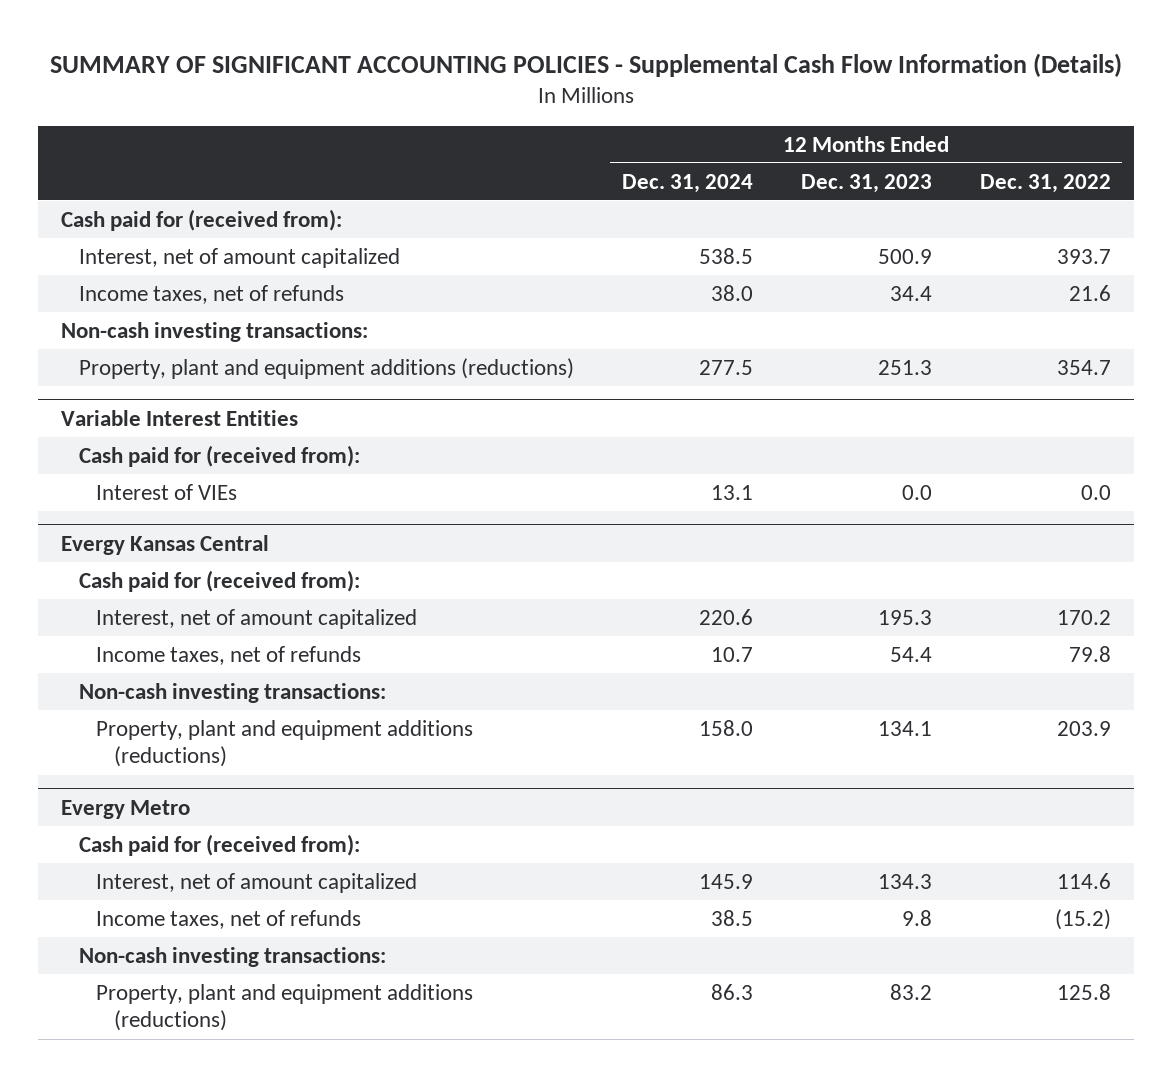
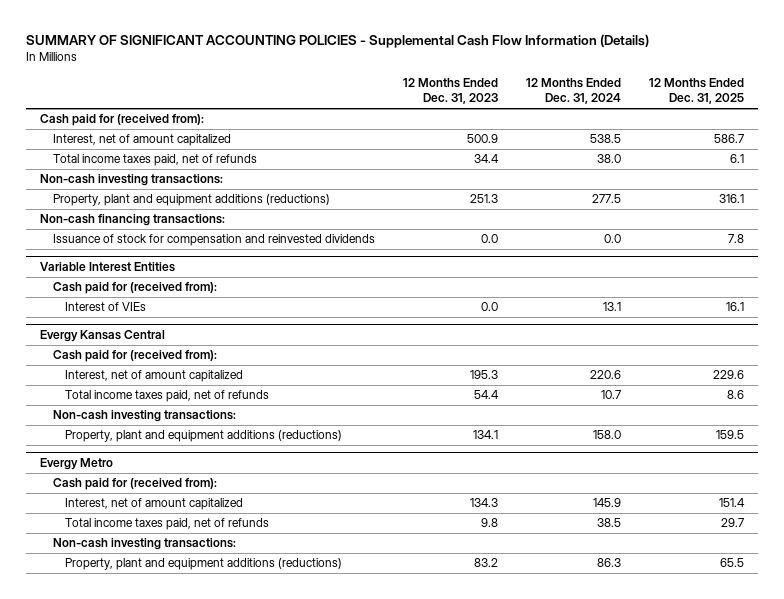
[979,173,1111,193] Dec. 31, 2022 -> none
none -> [648,78,744,105] 12 Months Ended Dec. 31, 2025
[78,284,344,304] Income taxes, net of refunds -> [52,154,257,167] Total income taxes paid, net of refunds
none -> [40,214,226,227] Non-cash financing transactions:
none -> [52,234,375,247] Issuance of stock for compensation and reinvested dividends
[96,645,362,665] Income taxes, net of refunds -> [65,390,270,403] Total income taxes paid, net of refunds
[96,909,362,929] Income taxes, net of refunds -> [65,518,270,531] Total income taxes paid, net of refunds

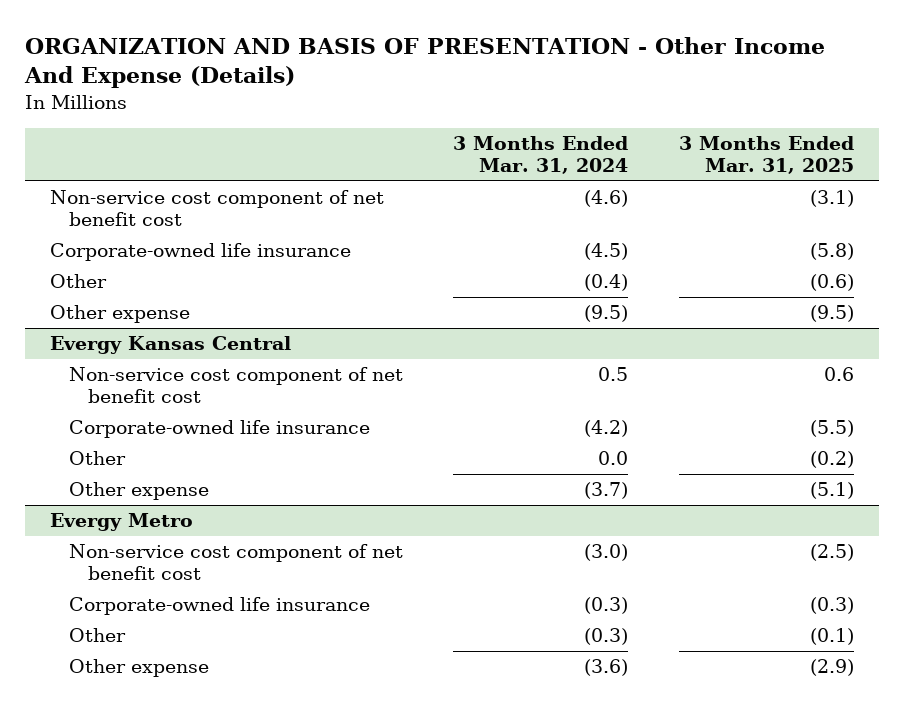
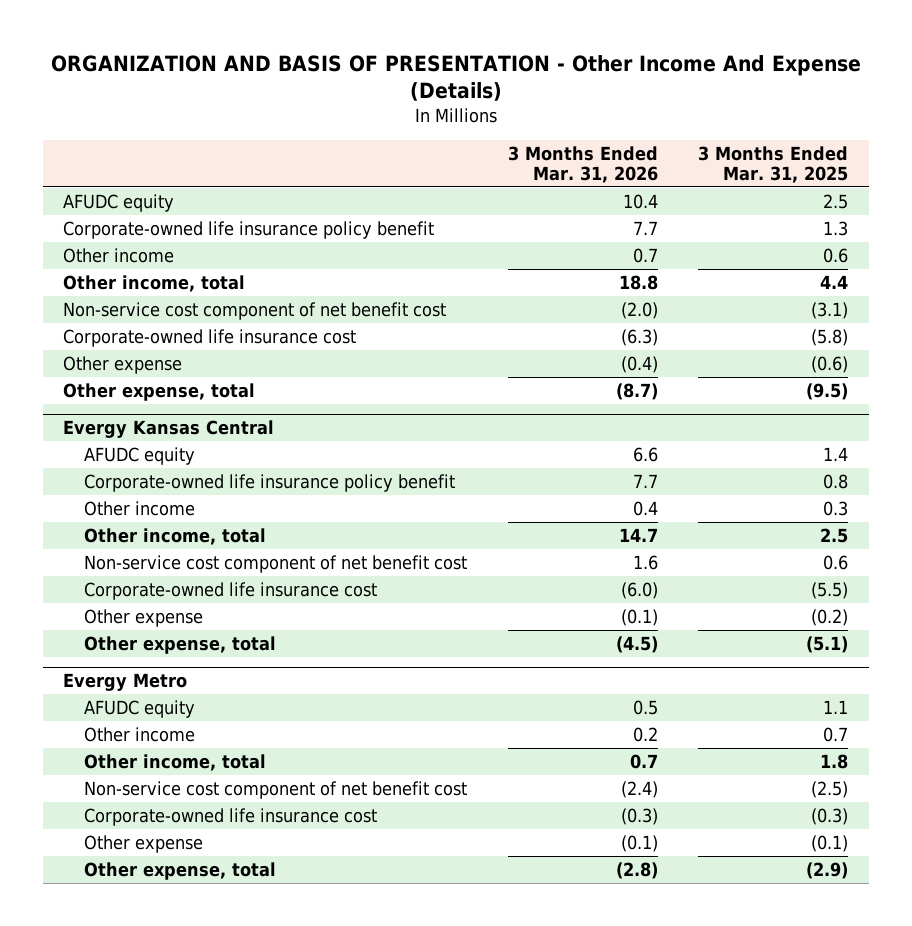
[453,135,629,175] 3 Months Ended Mar. 31, 2024 -> none
none -> [507,145,658,184] 3 Months Ended Mar. 31, 2026
none -> [63,193,175,212] AFUDC equity
none -> [63,220,435,239] Corporate-owned life insurance policy benefit
none -> [63,247,175,263] Other income
none -> [63,274,246,292] Other income, total
[49,243,351,262] Corporate-owned life insurance -> [63,328,357,347] Corporate-owned life insurance cost
[49,274,107,289] Other -> [63,355,183,374] Other expense
[49,305,190,324] Other expense -> [63,382,256,401] Other expense, total
none -> [84,446,196,465] AFUDC equity
none -> [84,473,456,492] Corporate-owned life insurance policy benefit
none -> [84,500,196,516] Other income
none -> [84,527,267,545] Other income, total
[68,420,370,439] Corporate-owned life insurance -> [84,581,378,600] Corporate-owned life insurance cost
[68,451,126,466] Other -> [84,608,204,627] Other expense
[68,482,209,501] Other expense -> [84,635,277,654] Other expense, total
none -> [84,699,196,718] AFUDC equity
none -> [84,726,196,742] Other income
none -> [84,753,267,771] Other income, total
[68,597,370,616] Corporate-owned life insurance -> [84,807,378,826] Corporate-owned life insurance cost
[68,628,126,643] Other -> [84,834,204,853] Other expense
[68,659,209,678] Other expense -> [84,861,277,880] Other expense, total

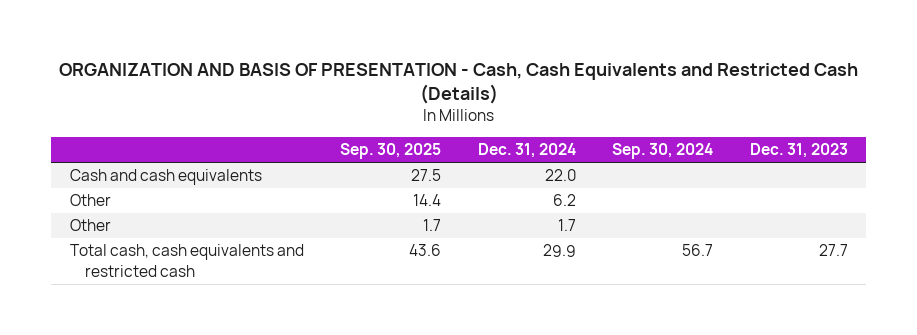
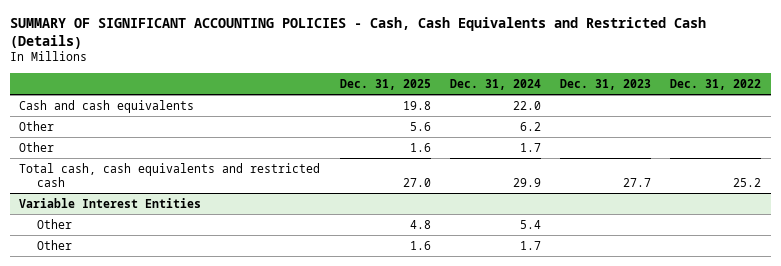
[58,62,858,105] ORGANIZATION AND BASIS OF PRESENTATION - Cash, Cash Equivalents and Restricted Cash (Details) -> [9,16,706,49] SUMMARY OF SIGNIFICANT ACCOUNTING POLICIES - Cash, Cash Equivalents and Restricted Cash (Details)
[340,143,442,160] Sep. 30, 2025 -> none
[612,143,714,160] Sep. 30, 2024 -> none
none -> [339,78,431,90] Dec. 31, 2025
none -> [670,78,762,90] Dec. 31, 2022
none -> [19,197,202,208] Variable Interest Entities
none -> [37,218,73,229] Other
none -> [37,239,73,250] Other

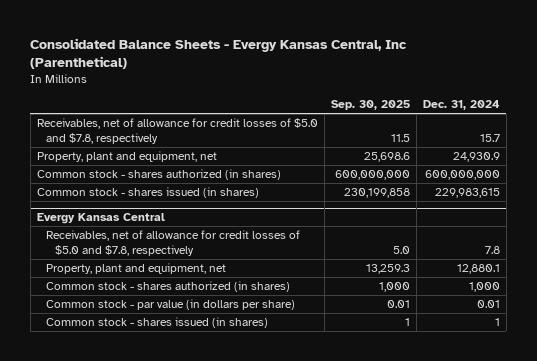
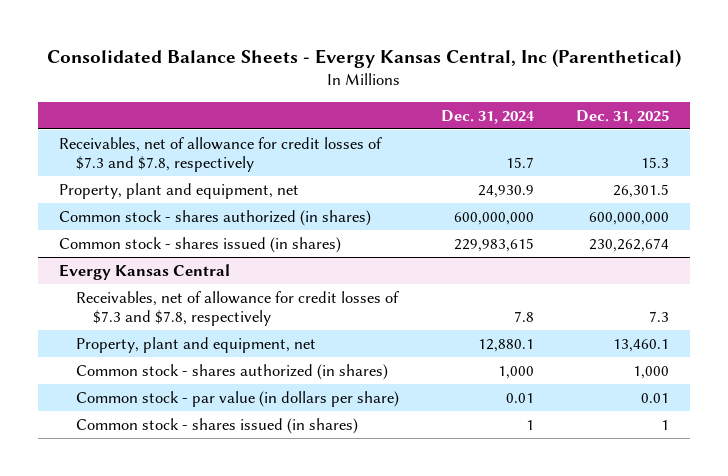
[330,100,410,111] Sep. 30, 2025 -> none
none -> [576,109,670,124] Dec. 31, 2025
[36,118,318,144] Receivables, net of allowance for credit losses of $5.0 and $7.8, respectively -> [58,136,382,173] Receivables, net of allowance for credit losses of $7.3 and $7.8, respectively
[45,230,300,256] Receivables, net of allowance for credit losses of $5.0 and $7.8, respectively -> [75,290,399,327] Receivables, net of allowance for credit losses of $7.3 and $7.8, respectively

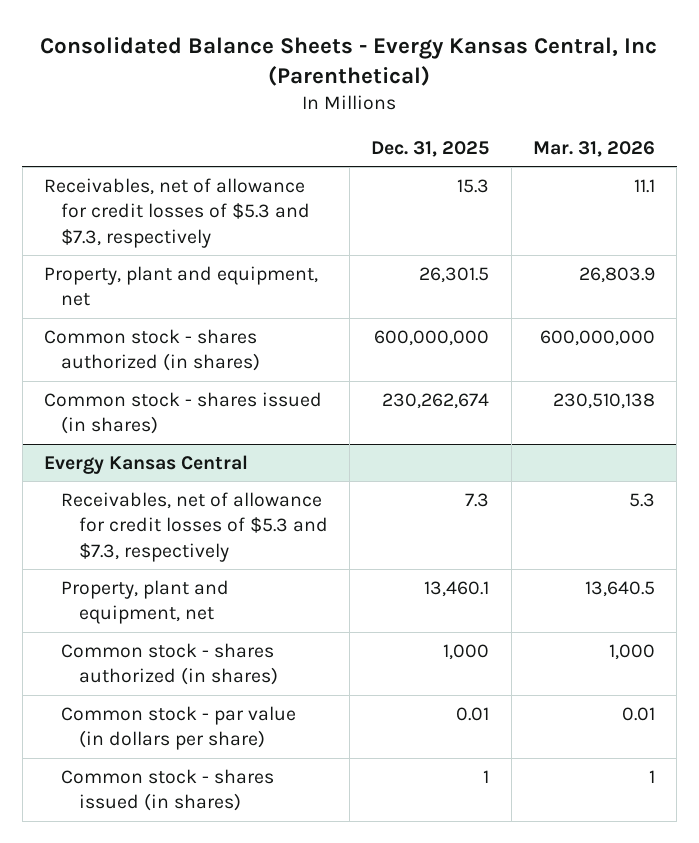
[441,109,536,124] Dec. 31, 2024 -> none
none -> [532,140,655,157] Mar. 31, 2026
[58,136,382,173] Receivables, net of allowance for credit losses of $7.3 and $7.8, respectively -> [43,177,311,248] Receivables, net of allowance for credit losses of $5.3 and $7.3, respectively
[75,290,399,327] Receivables, net of allowance for credit losses of $7.3 and $7.8, respectively -> [61,491,328,562] Receivables, net of allowance for credit losses of $5.3 and $7.3, respectively

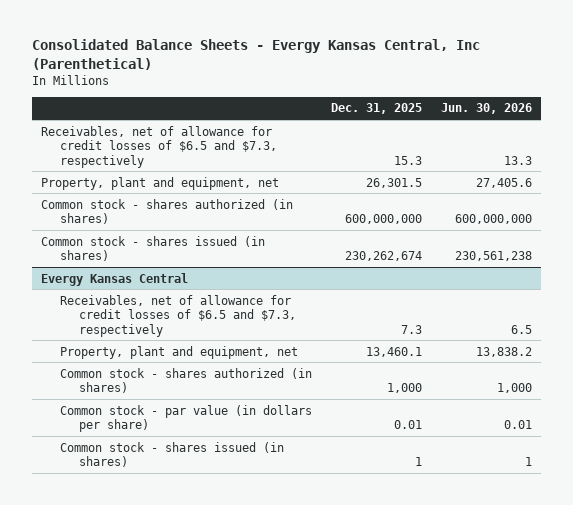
[532,140,655,157] Mar. 31, 2026 -> none
none -> [440,103,532,115] Jun. 30, 2026
[43,177,311,248] Receivables, net of allowance for credit losses of $5.3 and $7.3, respectively -> [40,125,277,168] Receivables, net of allowance for credit losses of $6.5 and $7.3, respectively
[61,491,328,562] Receivables, net of allowance for credit losses of $5.3 and $7.3, respectively -> [59,294,296,337] Receivables, net of allowance for credit losses of $6.5 and $7.3, respectively

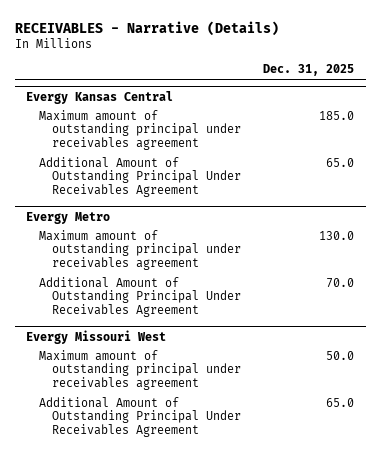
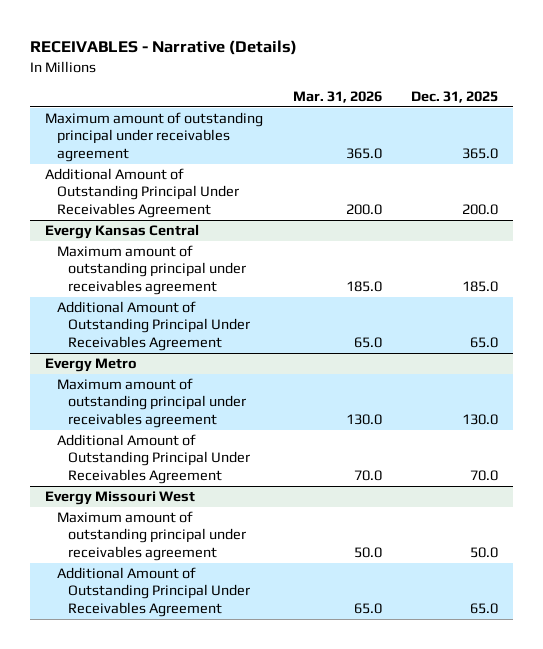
none -> [292,90,382,103] Mar. 31, 2026
none -> [44,112,263,162] Maximum amount of outstanding principal under receivables agreement
none -> [44,168,239,218] Additional Amount of Outstanding Principal Under Receivables Agreement

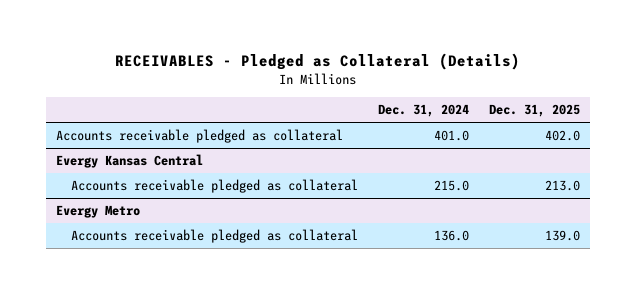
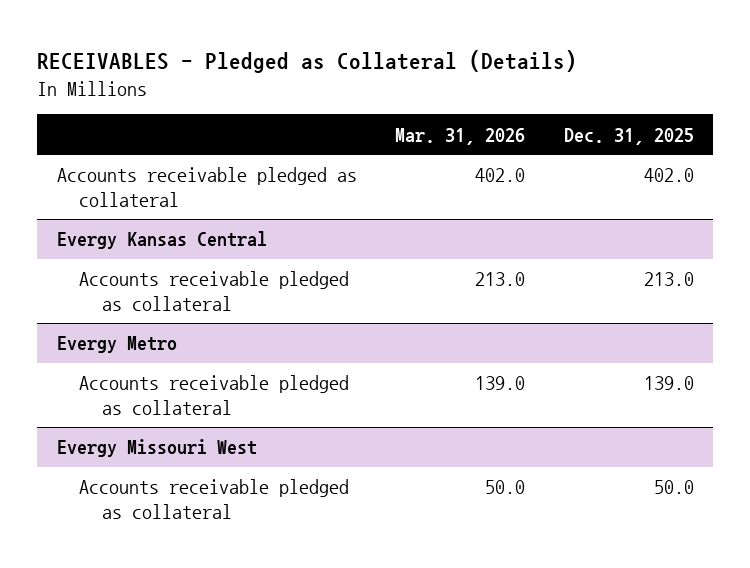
[378,104,470,118] Dec. 31, 2024 -> none
none -> [395,127,526,145] Mar. 31, 2026
none -> [56,439,257,458] Evergy Missouri West
none -> [79,479,350,519] Accounts receivable pledged as collateral

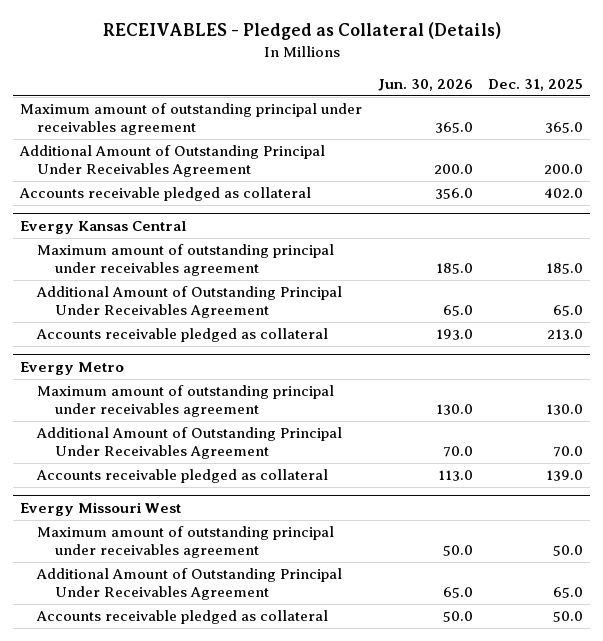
[395,127,526,145] Mar. 31, 2026 -> none
none -> [377,79,473,92] Jun. 30, 2026
none -> [20,103,363,136] Maximum amount of outstanding principal under receivables agreement
none -> [19,145,326,178] Additional Amount of Outstanding Principal Under Receivables Agreement
none -> [37,244,335,277] Maximum amount of outstanding principal under receivables agreement
none -> [36,286,343,319] Additional Amount of Outstanding Principal Under Receivables Agreement
none -> [37,385,335,418] Maximum amount of outstanding principal under receivables agreement
none -> [36,427,343,460] Additional Amount of Outstanding Principal Under Receivables Agreement
none -> [37,526,335,559] Maximum amount of outstanding principal under receivables agreement
none -> [36,568,343,601] Additional Amount of Outstanding Principal Under Receivables Agreement

